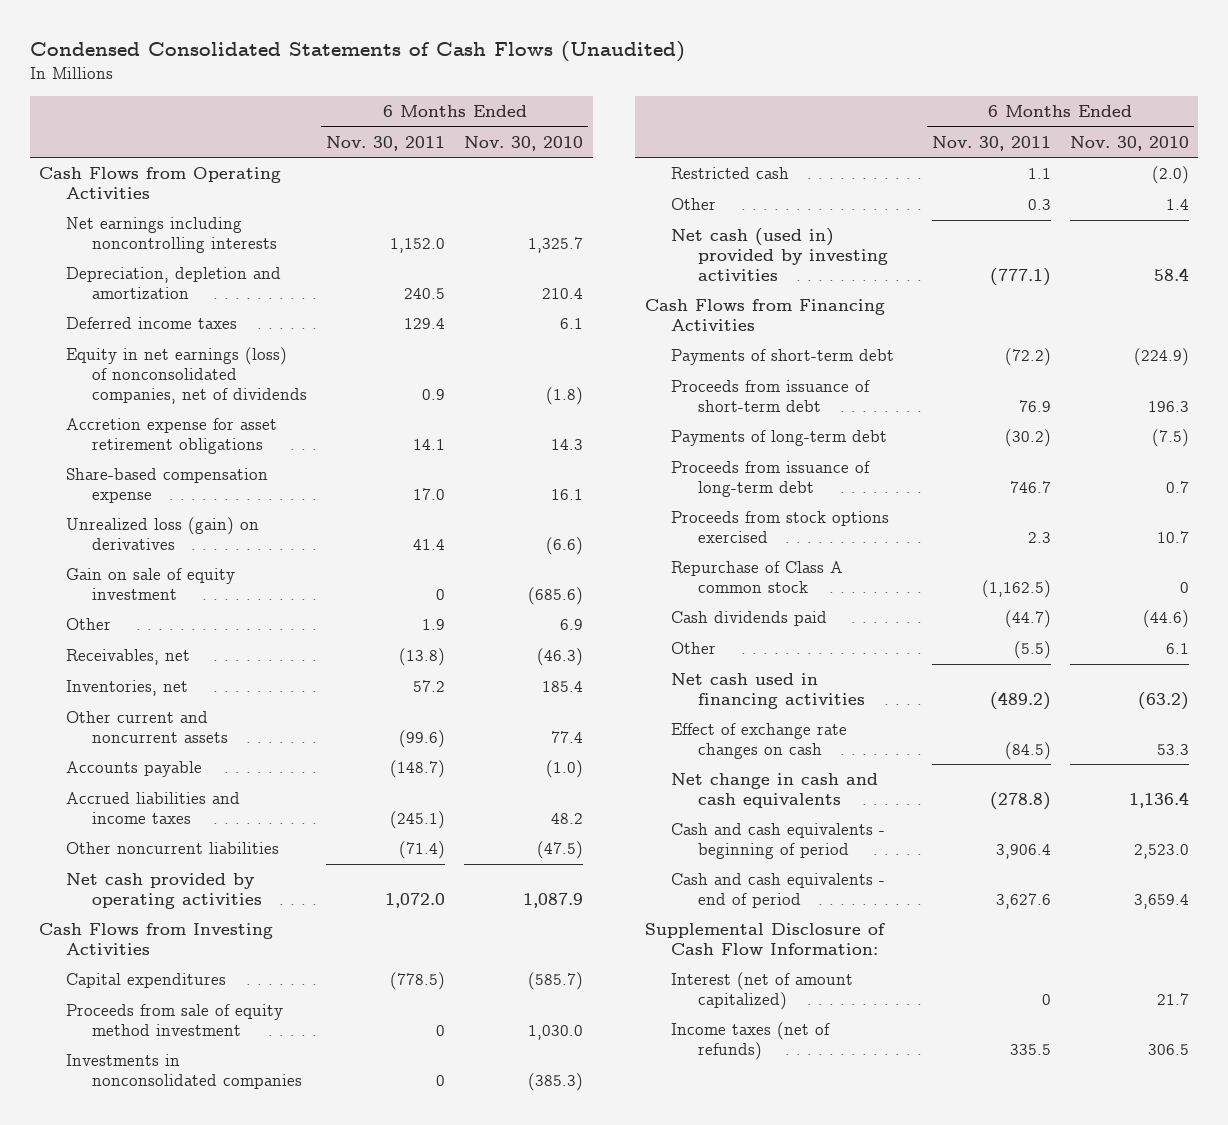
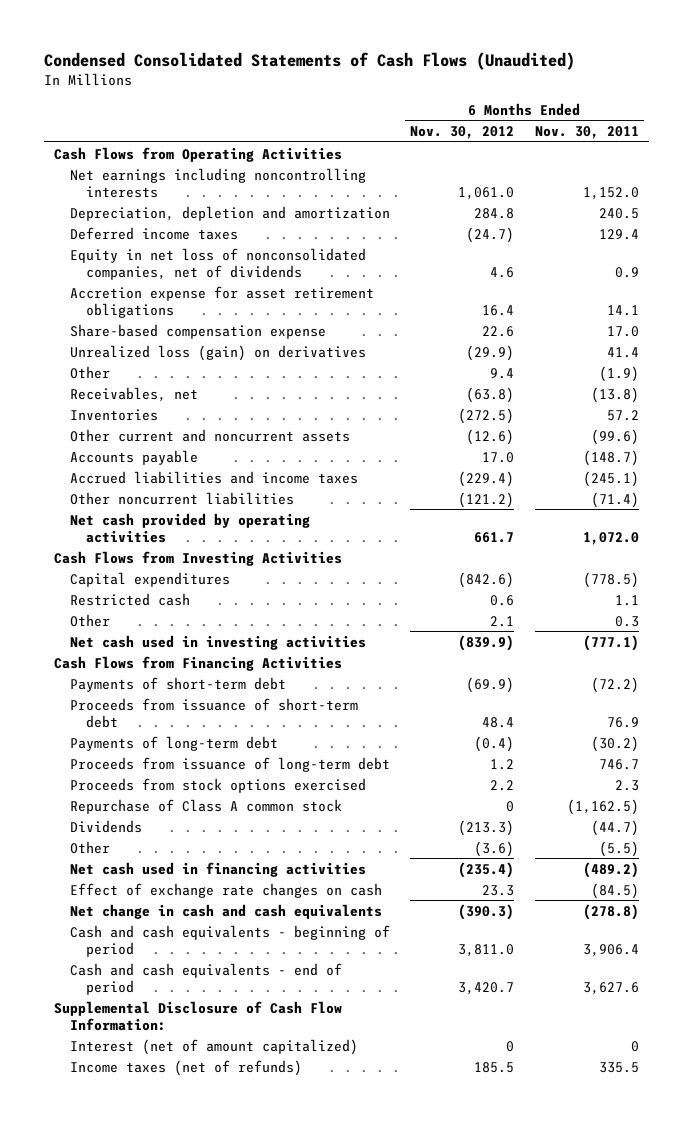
[464,135,584,151] Nov. 30, 2010 -> none
none -> [410,126,515,140] Nov. 30, 2012
[65,347,308,404] Equity in net earnings (loss) of nonconsolidated companies, net of dividends -> [69,247,366,280] Equity in net loss of nonconsolidated companies, net of dividends
[65,568,235,600] Gain on sale of equity investment -> none
[422,619,446,631] 1.9 -> [598,365,639,382] (1.9)
[65,680,188,697] Inventories, net -> [69,408,158,421] Inventories
[65,1004,283,1036] Proceeds from sale of equity method investment -> none
[65,1054,303,1089] Investments in nonconsolidated companies -> none
[671,228,888,281] Net cash (used in) provided by investing activities -> [69,634,366,650] Net cash used in investing activities
[671,611,828,627] Cash dividends paid -> [69,819,142,833] Dividends

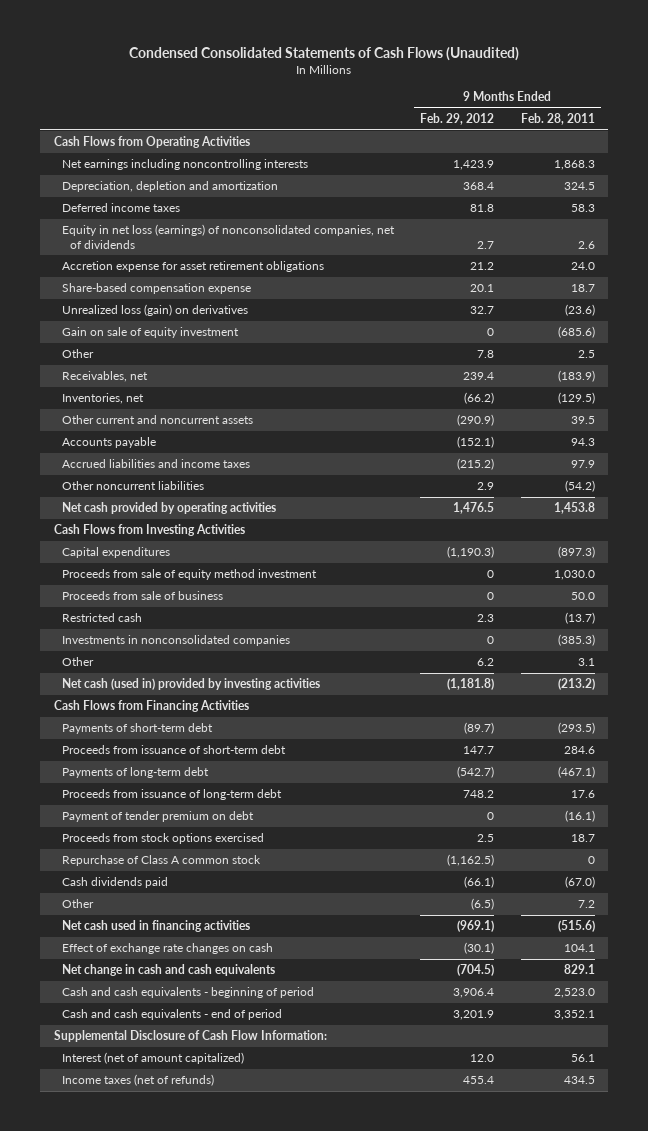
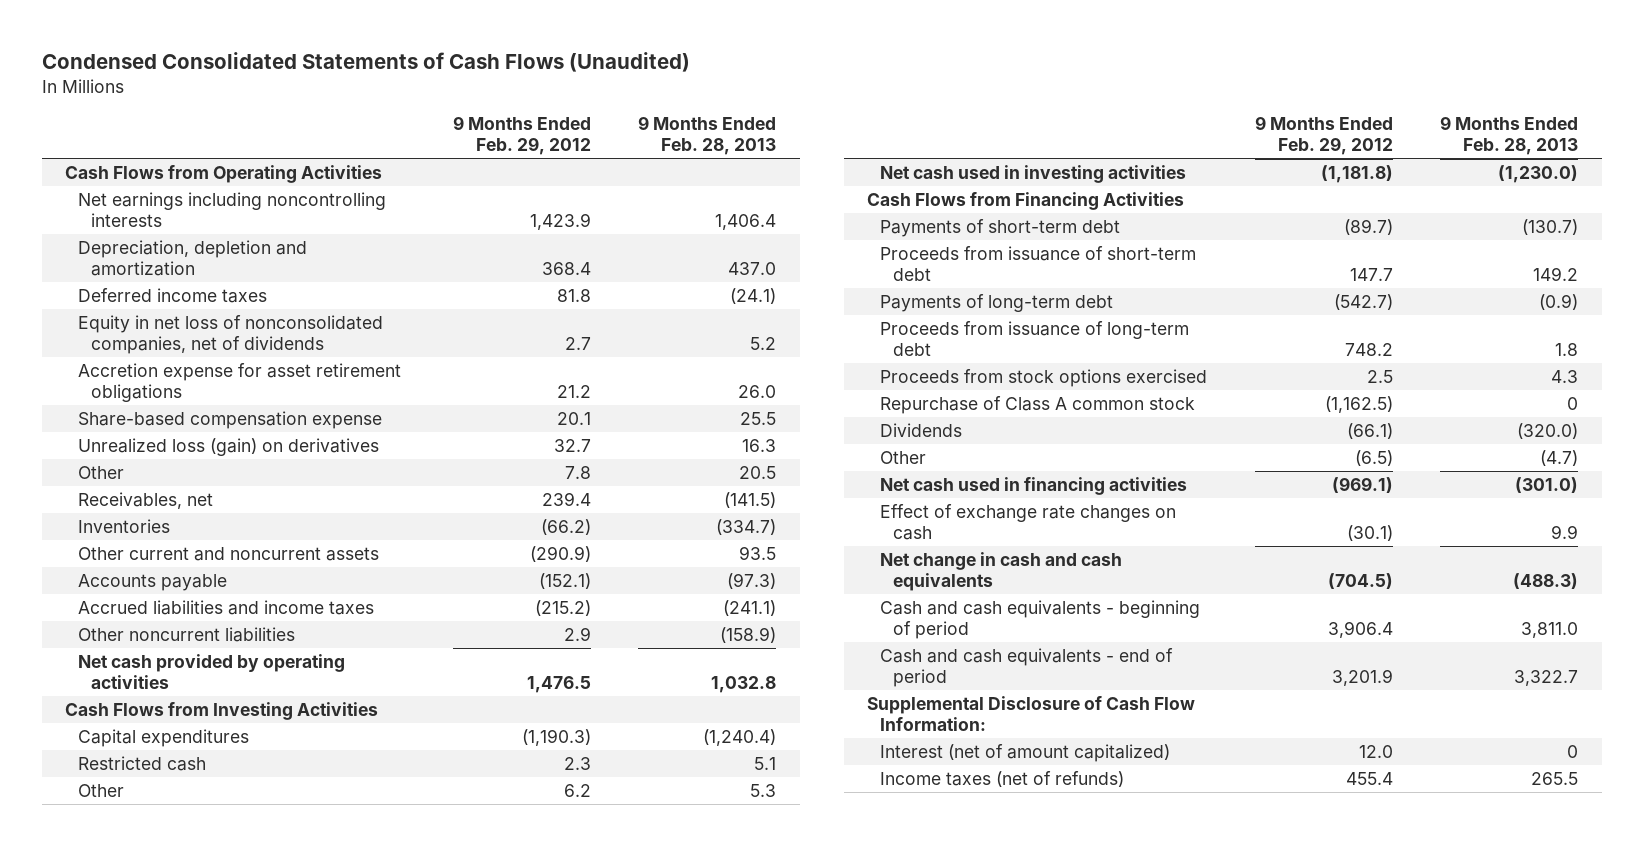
[520,112,595,125] Feb. 28, 2011 -> none
none -> [638,116,777,156] 9 Months Ended Feb. 28, 2013
[61,224,395,249] Equity in net loss (earnings) of nonconsolidated companies, net of dividends -> [78,314,384,354] Equity in net loss of nonconsolidated companies, net of dividends
[61,327,239,339] Gain on sale of equity investment -> none
[61,393,144,405] Inventories, net -> [78,518,171,533] Inventories
[61,569,317,581] Proceeds from sale of equity method investment -> none
[61,591,223,601] Proceeds from sale of business -> none
[61,635,290,647] Investments in nonconsolidated companies -> none
[61,678,320,691] Net cash (used in) provided by investing activities -> [880,164,1187,183] Net cash used in investing activities
[61,811,254,823] Payment of tender premium on debt -> none
[61,877,168,889] Cash dividends paid -> [880,422,963,437] Dividends

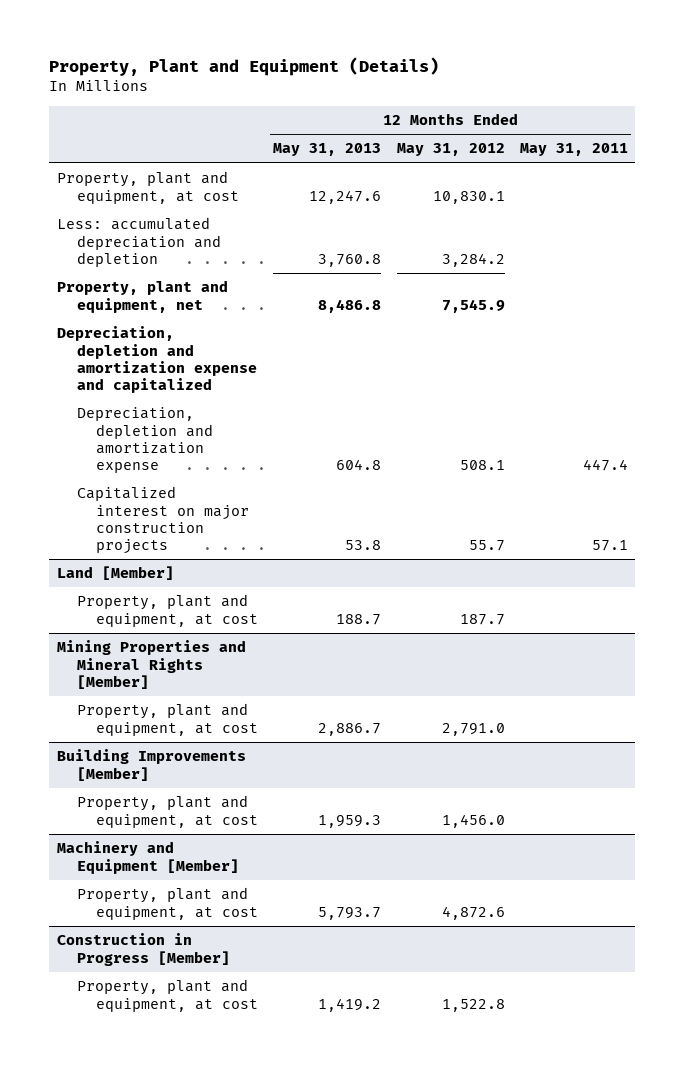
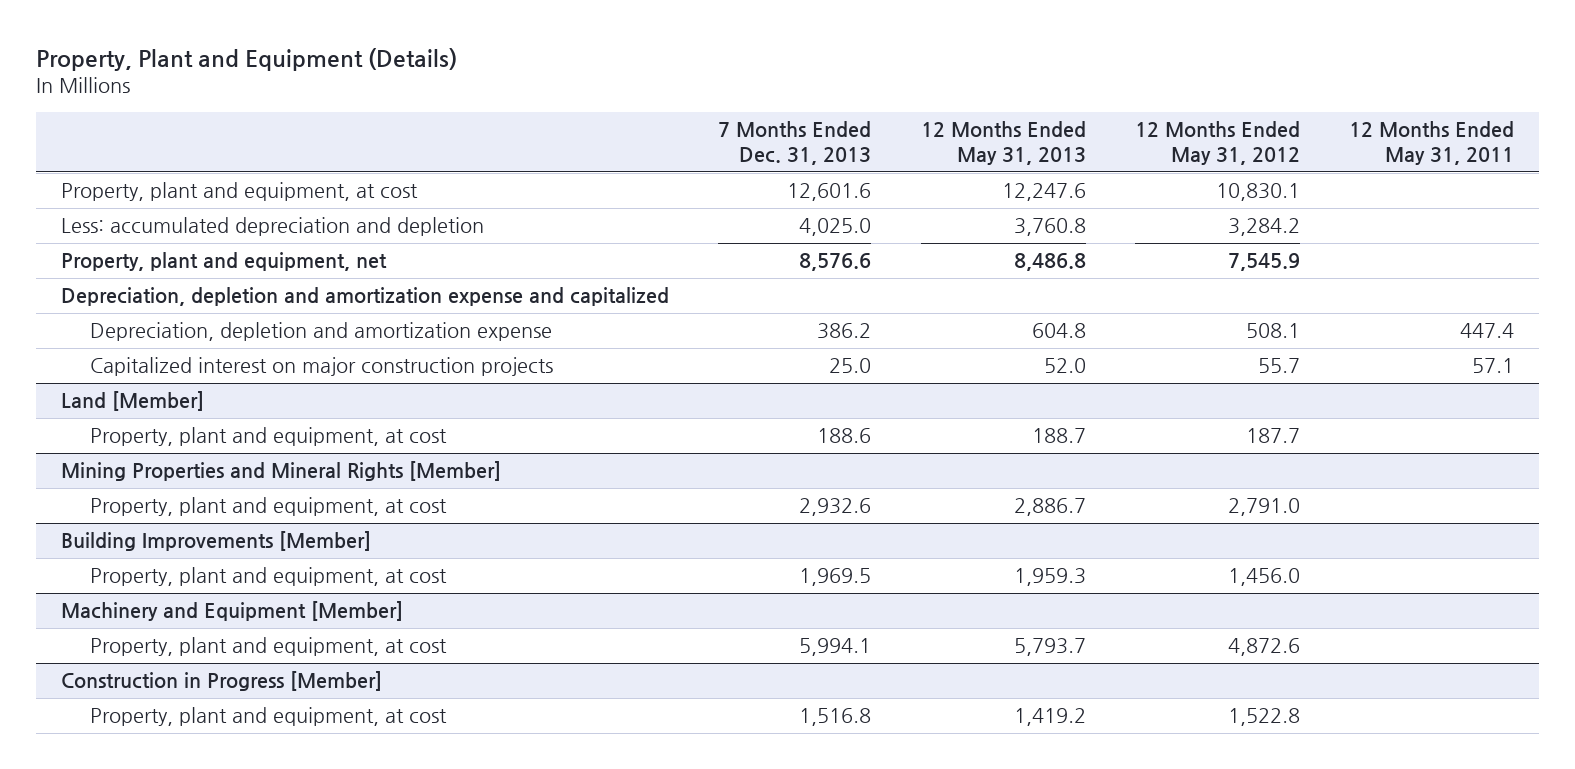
none -> [718,121,872,165] 7 Months Ended Dec. 31, 2013
[345,540,382,551] 53.8 -> [1043,358,1086,374] 52.0

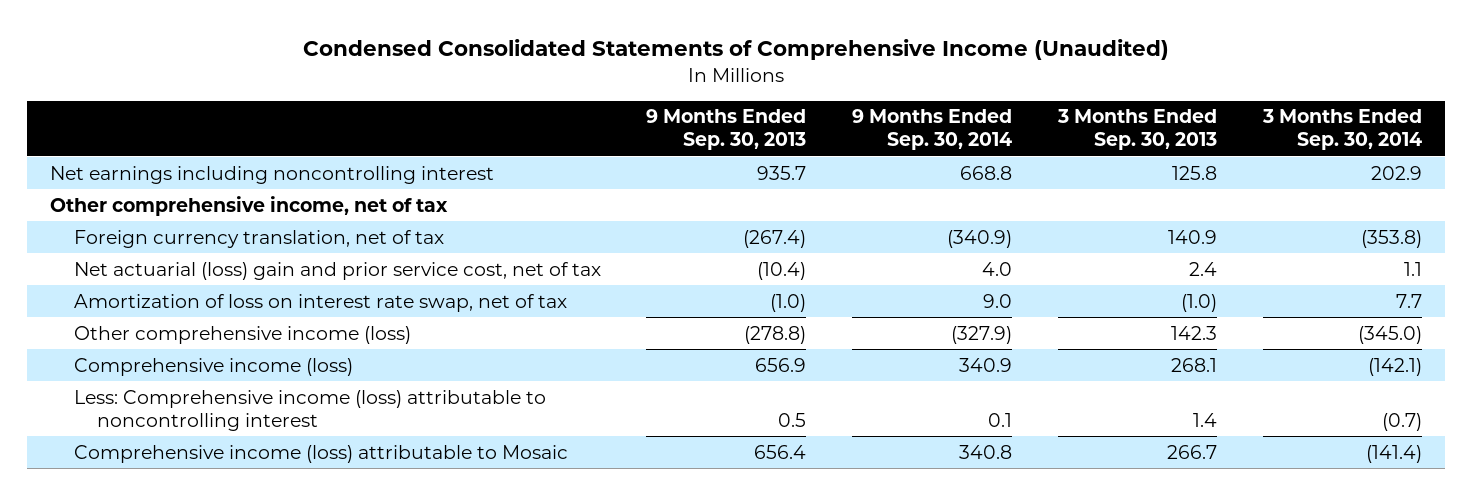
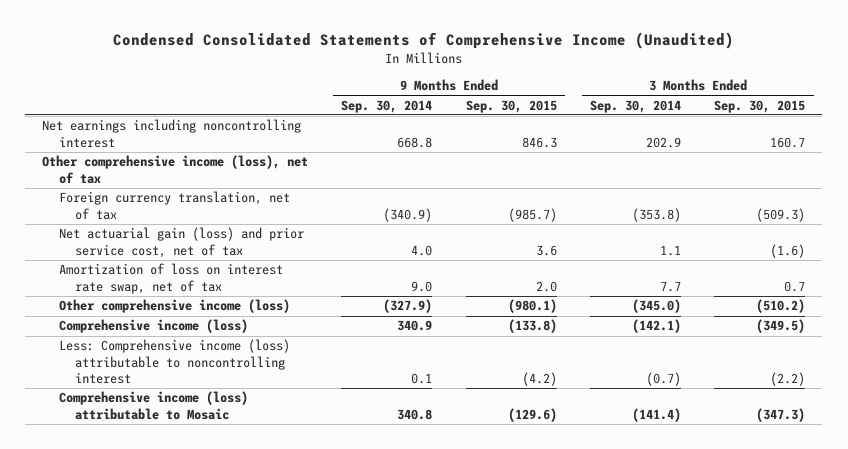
[646,109,807,151] 9 Months Ended Sep. 30, 2013 -> none
[1057,109,1218,151] 3 Months Ended Sep. 30, 2013 -> none
none -> [465,99,557,113] Sep. 30, 2015
none -> [714,99,806,113] Sep. 30, 2015
[49,195,448,216] Other comprehensive income, net of tax -> [42,155,309,184] Other comprehensive income (loss), net of tax
[73,261,601,280] Net actuarial (loss) gain and prior service cost, net of tax -> [58,227,304,258] Net actuarial gain (loss) and prior service cost, net of tax

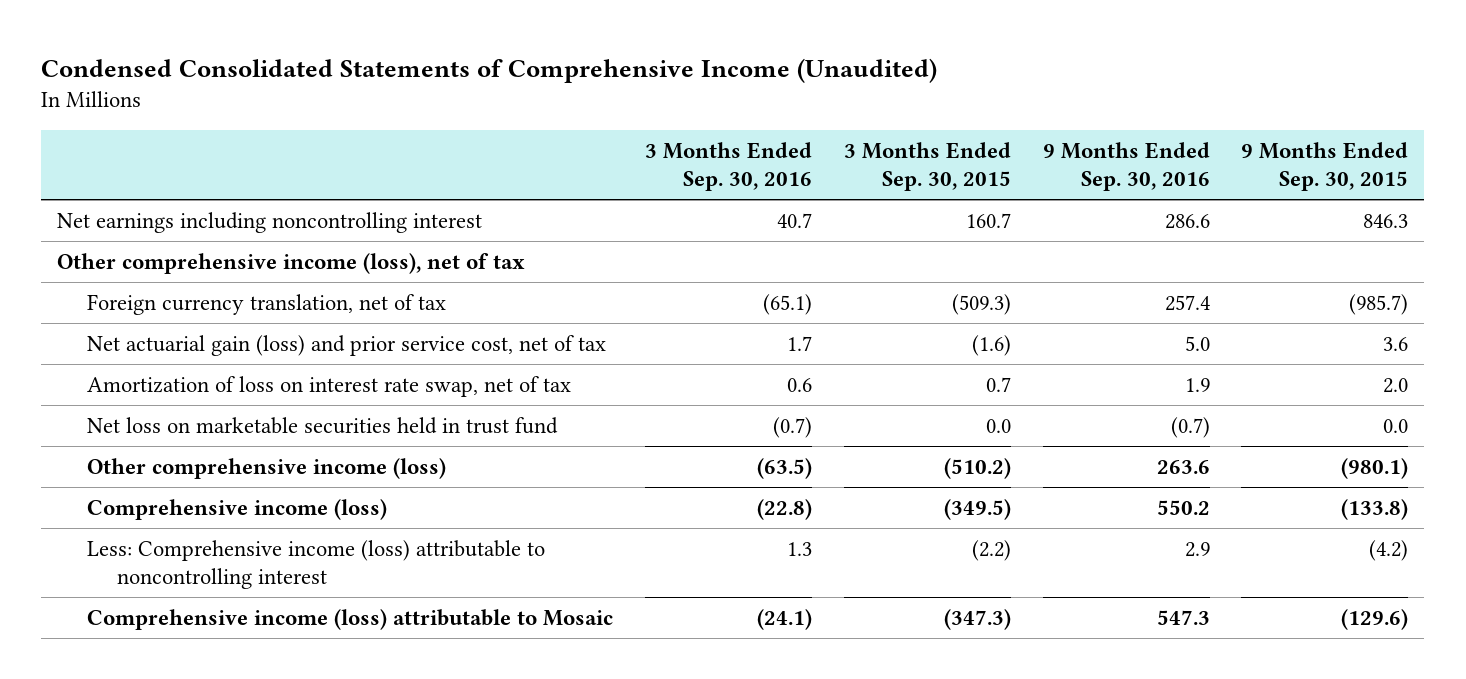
[341,99,433,113] Sep. 30, 2014 -> none
[590,99,682,113] Sep. 30, 2014 -> none
none -> [644,141,812,192] 3 Months Ended Sep. 30, 2016
none -> [1042,141,1210,192] 9 Months Ended Sep. 30, 2016
none -> [87,416,559,434] Net loss on marketable securities held in trust fund

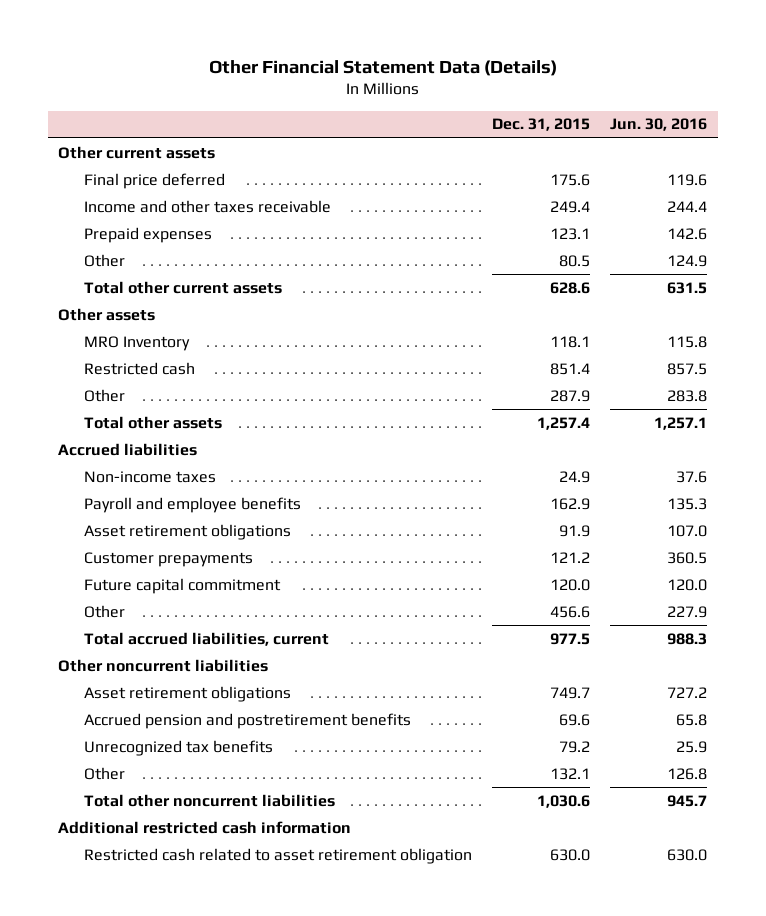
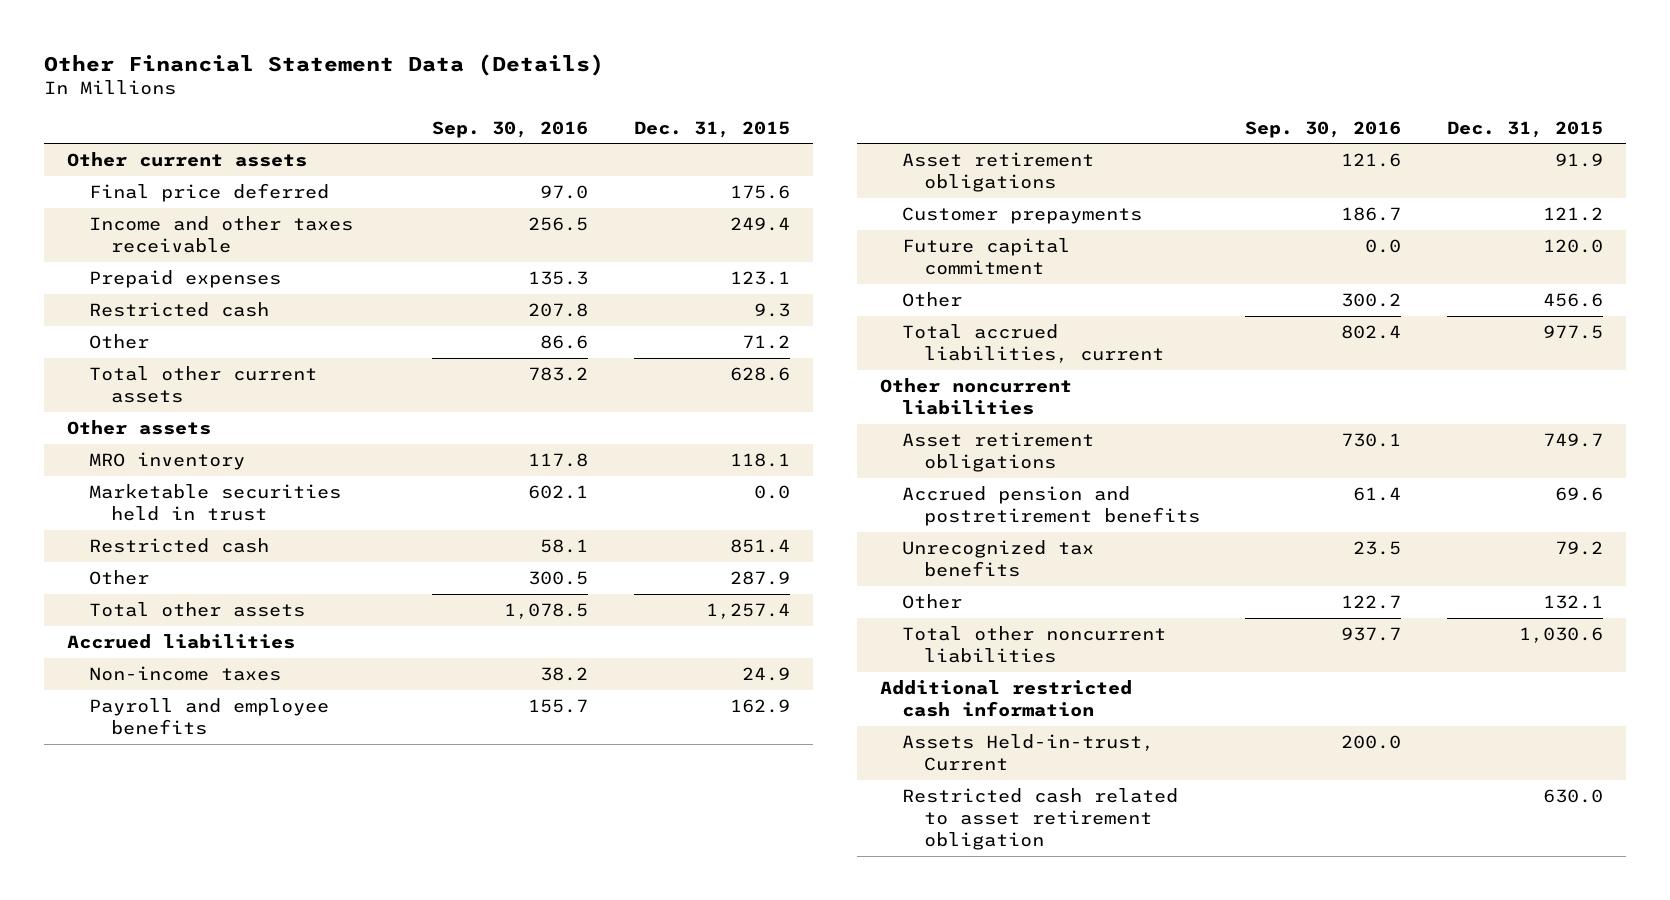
[610,118,708,132] Jun. 30, 2016 -> none
none -> [432,120,589,138] Sep. 30, 2016
none -> [88,301,269,317] Restricted cash
[558,254,590,267] 80.5 -> [742,334,791,349] 71.2
[83,335,190,351] MRO Inventory -> [88,451,245,470] MRO inventory
none -> [88,483,341,521] Marketable securities held in trust
none -> [901,733,1154,771] Assets Held-in-trust, Current

